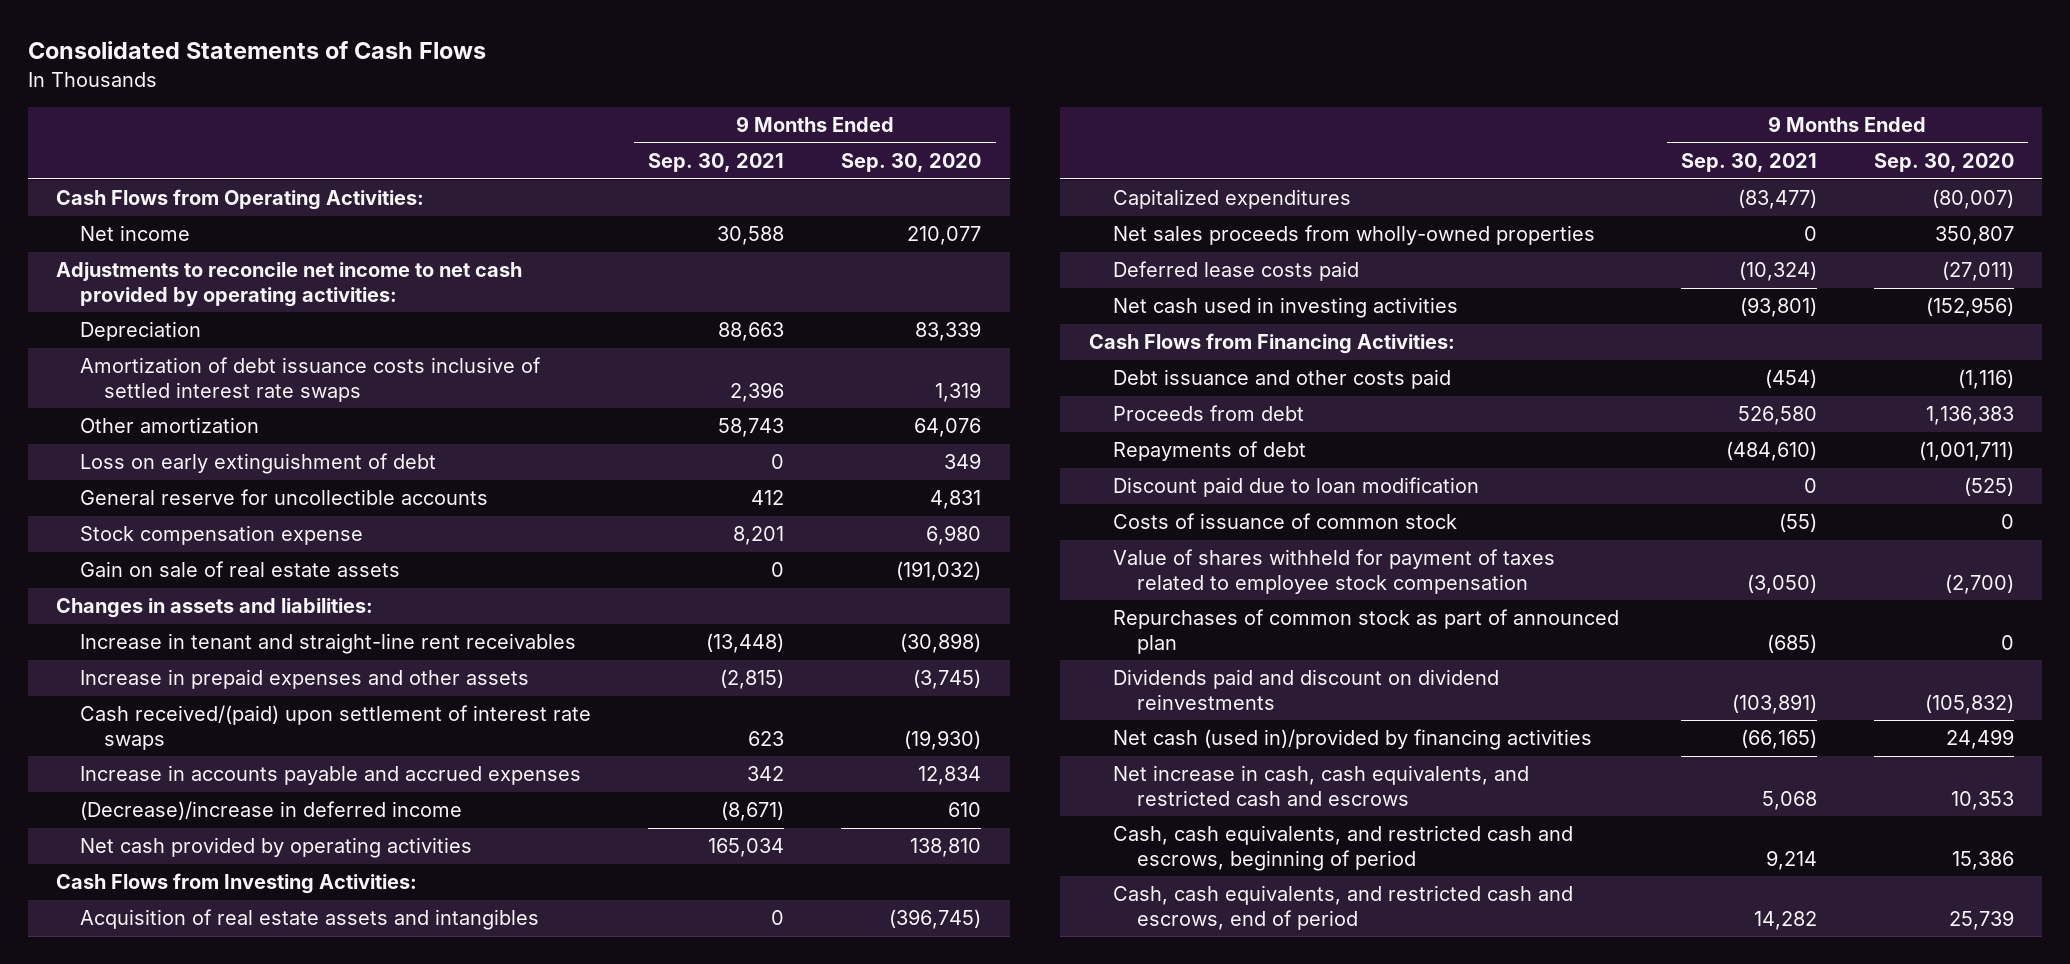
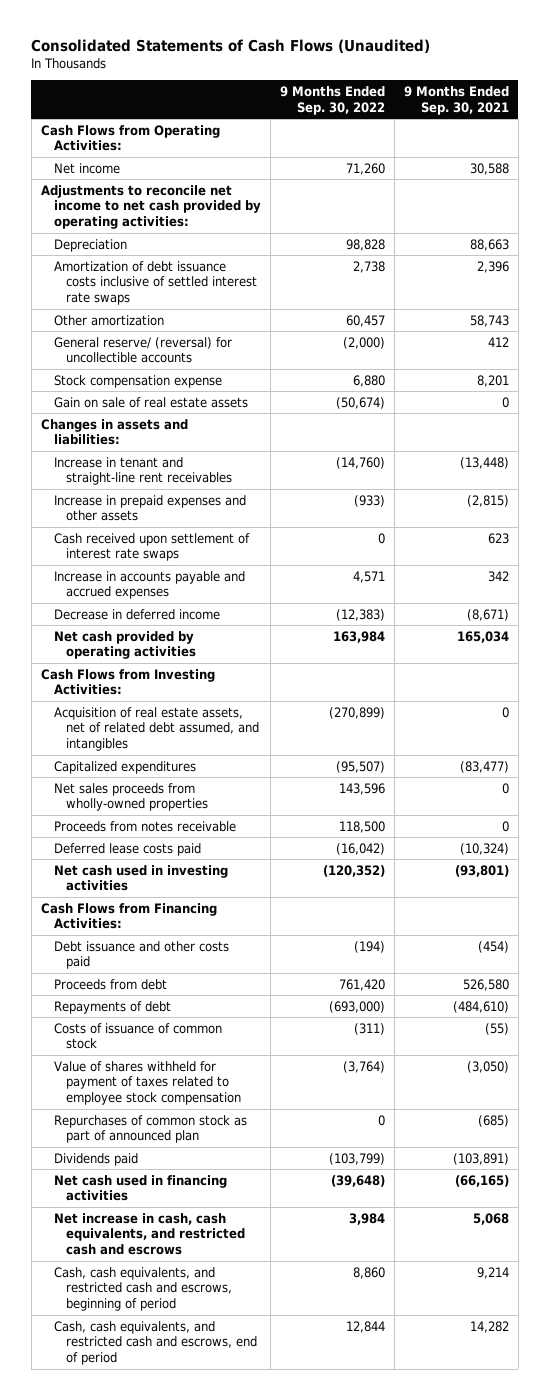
[27,41,486,60] Consolidated Statements of Cash Flows -> [31,38,431,53] Consolidated Statements of Cash Flows (Unaudited)
[841,153,982,173] Sep. 30, 2020 -> none
none -> [279,86,385,115] 9 Months Ended Sep. 30, 2022
[80,453,437,475] Loss on early extinguishment of debt -> none
[80,489,489,506] General reserve for uncollectible accounts -> [53,336,232,364] General reserve/ (reversal) for uncollectible accounts
[80,705,592,750] Cash received/(paid) upon settlement of interest rate swaps -> [53,532,250,562] Cash received upon settlement of interest rate swaps
[80,801,463,821] (Decrease)/increase in deferred income -> [53,608,220,620] Decrease in deferred income
[80,909,540,931] Acquisition of real estate assets and intangibles -> [53,706,260,752] Acquisition of real estate assets, net of related debt assumed, and intangibles
none -> [53,820,236,832] Proceeds from notes receivable
[1112,477,1479,498] Discount paid due to loan modification -> none
[1112,669,1499,710] Dividends paid and discount on dividend reinvestments -> [53,1152,138,1166] Dividends paid
[1112,729,1592,751] Net cash (used in)/provided by financing activities -> [53,1174,227,1202] Net cash used in financing activities

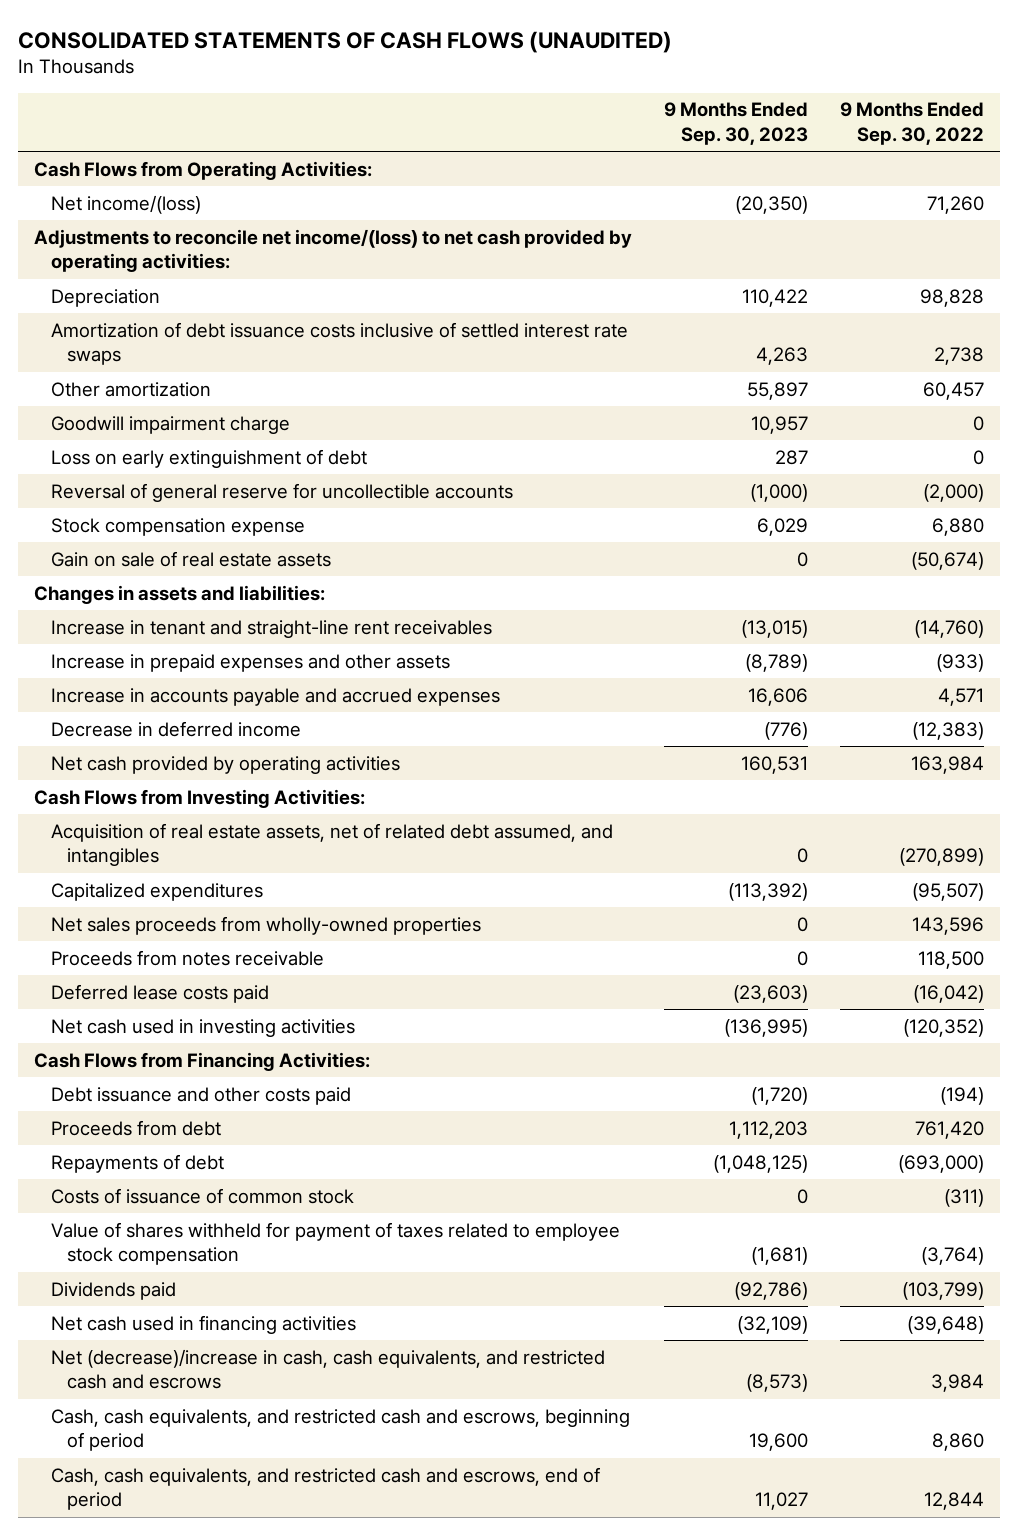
[31,38,431,53] Consolidated Statements of Cash Flows (Unaudited) -> [17,30,672,53] CONSOLIDATED STATEMENTS OF CASH FLOWS (UNAUDITED)
[403,86,509,115] 9 Months Ended Sep. 30, 2021 -> none
none -> [664,102,809,146] 9 Months Ended Sep. 30, 2023
[53,162,120,174] Net income -> [50,194,201,214] Net income/(loss)
[40,184,261,230] Adjustments to reconcile net income to net cash provided by operating activities: -> [33,228,632,273] Adjustments to reconcile net income/(loss) to net cash provided by operating activities:
none -> [50,415,290,434] Goodwill impairment charge
none -> [50,448,367,468] Loss on early extinguishment of debt
[53,336,232,364] General reserve/ (reversal) for uncollectible accounts -> [50,482,513,502] Reversal of general reserve for uncollectible accounts
[53,532,250,562] Cash received upon settlement of interest rate swaps -> none
[53,1114,247,1144] Repurchases of common stock as part of announced plan -> none
[53,1212,246,1256] Net increase in cash, cash equivalents, and restricted cash and escrows -> [50,1348,605,1390] Net (decrease)/increase in cash, cash equivalents, and restricted cash and escrows

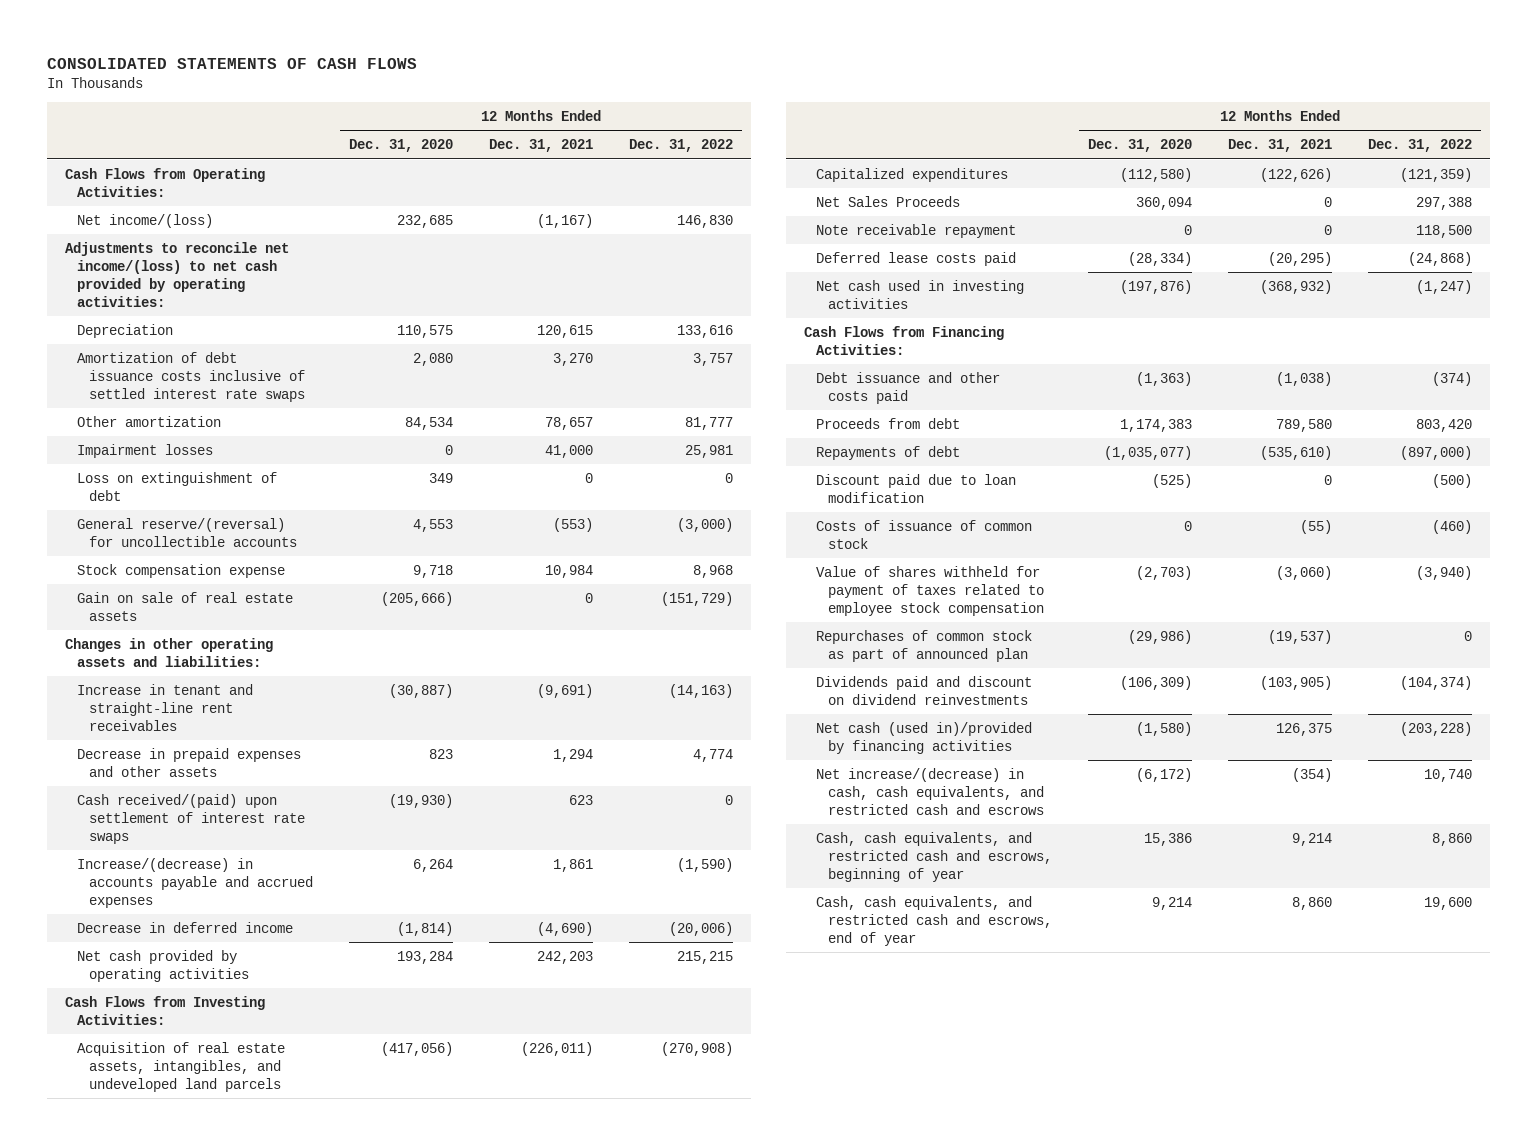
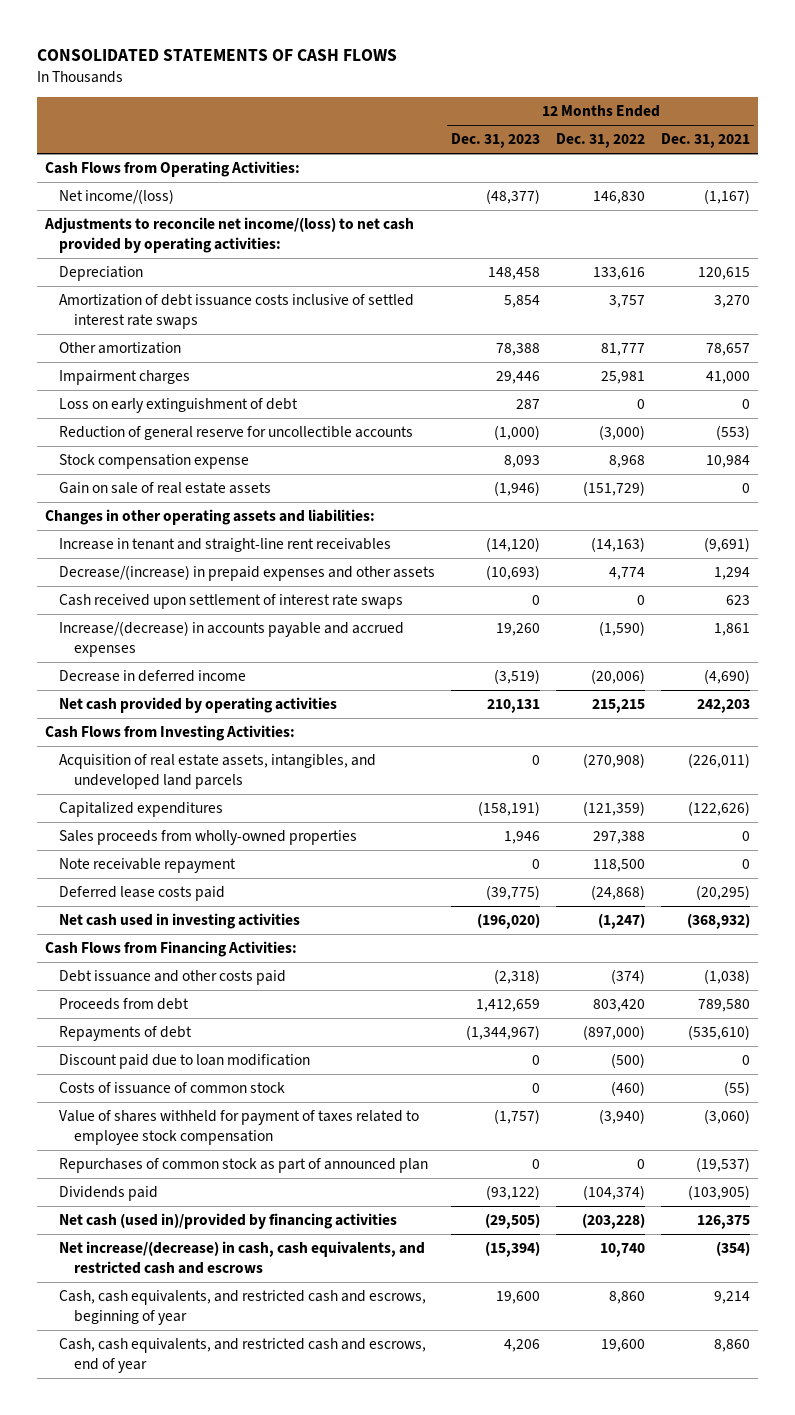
[349,139,454,153] Dec. 31, 2020 -> none
none -> [451,133,541,149] Dec. 31, 2023
[76,443,213,458] Impairment losses -> [59,370,191,386] Impairment charges
[76,471,277,501] Loss on extinguishment of debt -> [59,398,299,414] Loss on early extinguishment of debt
[76,517,298,547] General reserve/(reversal) for uncollectible accounts -> [59,426,414,441] Reduction of general reserve for uncollectible accounts
[76,747,301,777] Decrease in prepaid expenses and other assets -> [59,565,436,582] Decrease/(increase) in prepaid expenses and other assets
[76,793,306,844] Cash received/(paid) upon settlement of interest rate swaps -> [59,594,404,610] Cash received upon settlement of interest rate swaps
[816,195,961,207] Net Sales Proceeds -> [59,830,358,846] Sales proceeds from wholly-owned properties
[816,675,1033,705] Dividends paid and discount on dividend reinvestments -> [59,1186,159,1202] Dividends paid

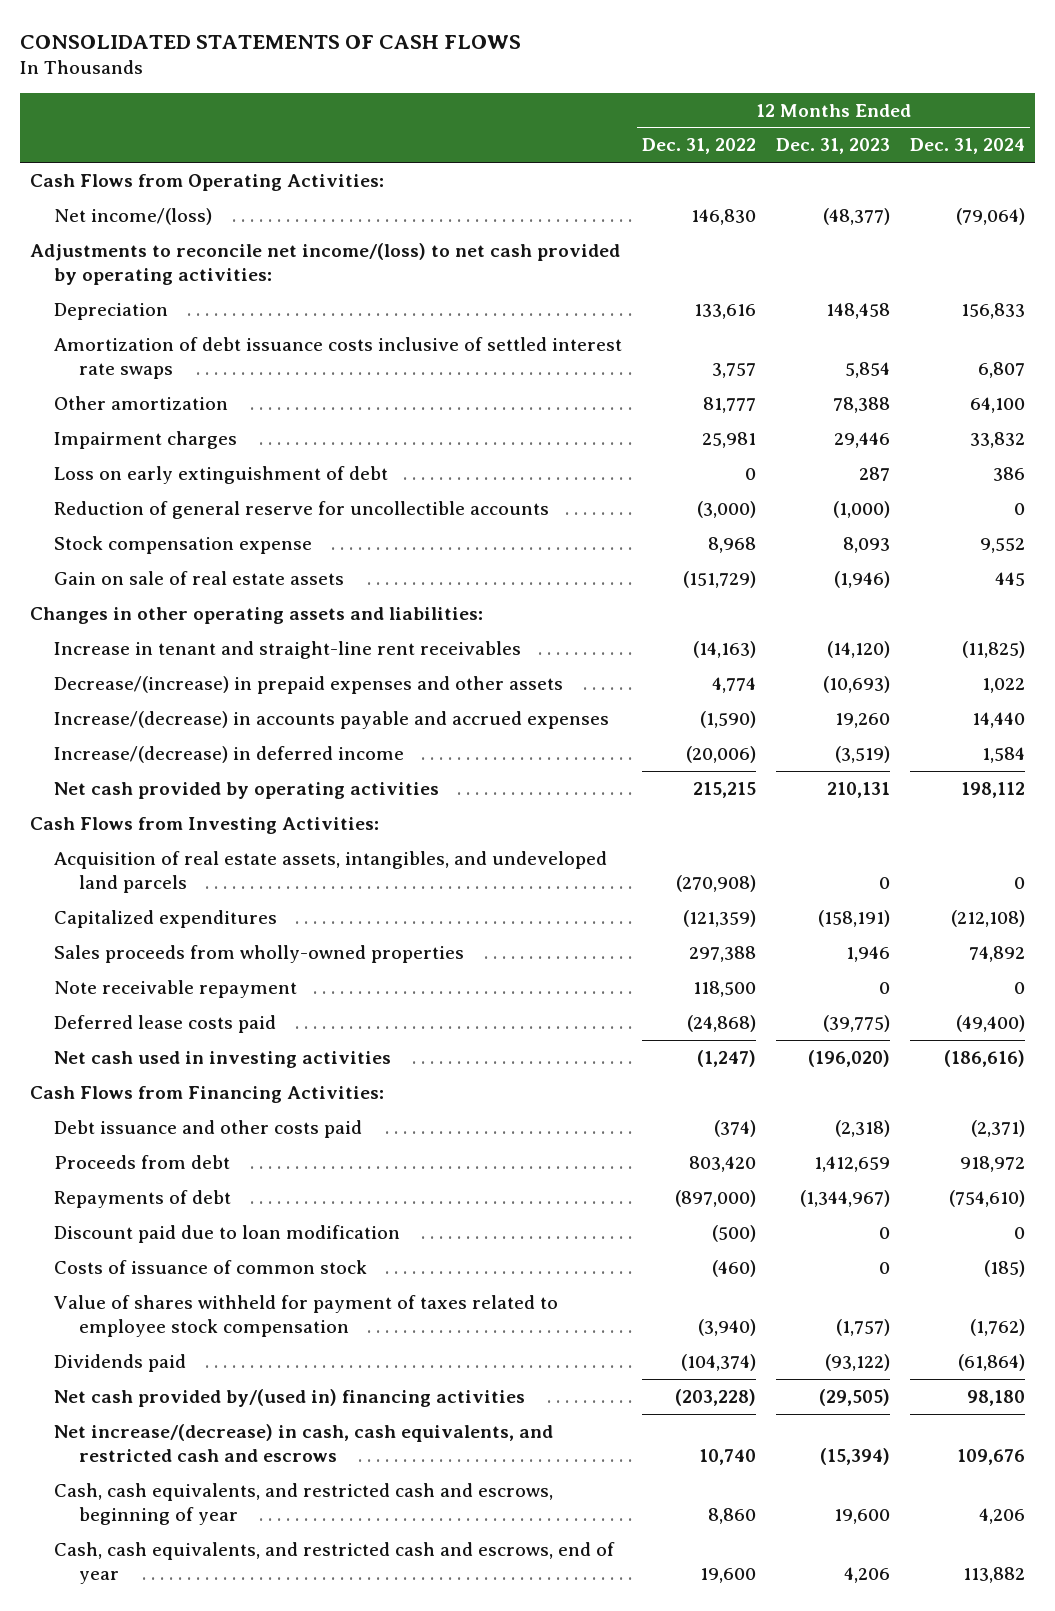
[660,133,750,149] Dec. 31, 2021 -> none
none -> [909,138,1025,155] Dec. 31, 2024
[59,594,404,610] Cash received upon settlement of interest rate swaps -> none
[59,670,247,683] Decrease in deferred income -> [54,745,405,763] Increase/(decrease) in deferred income
[59,1158,429,1174] Repurchases of common stock as part of announced plan -> none
[59,1213,398,1230] Net cash (used in)/provided by financing activities -> [54,1388,526,1407] Net cash provided by/(used in) financing activities

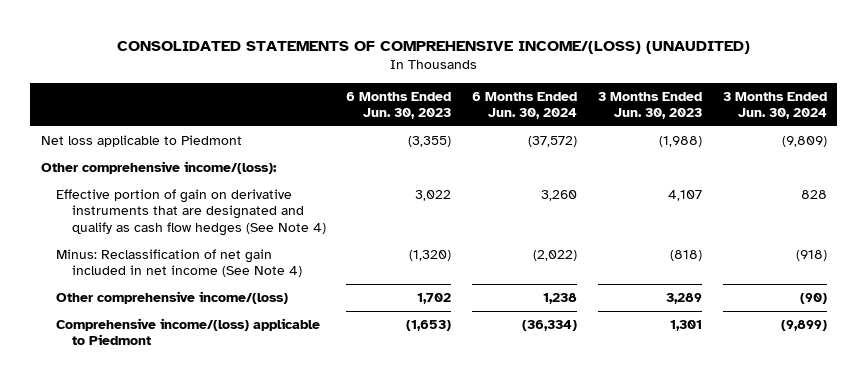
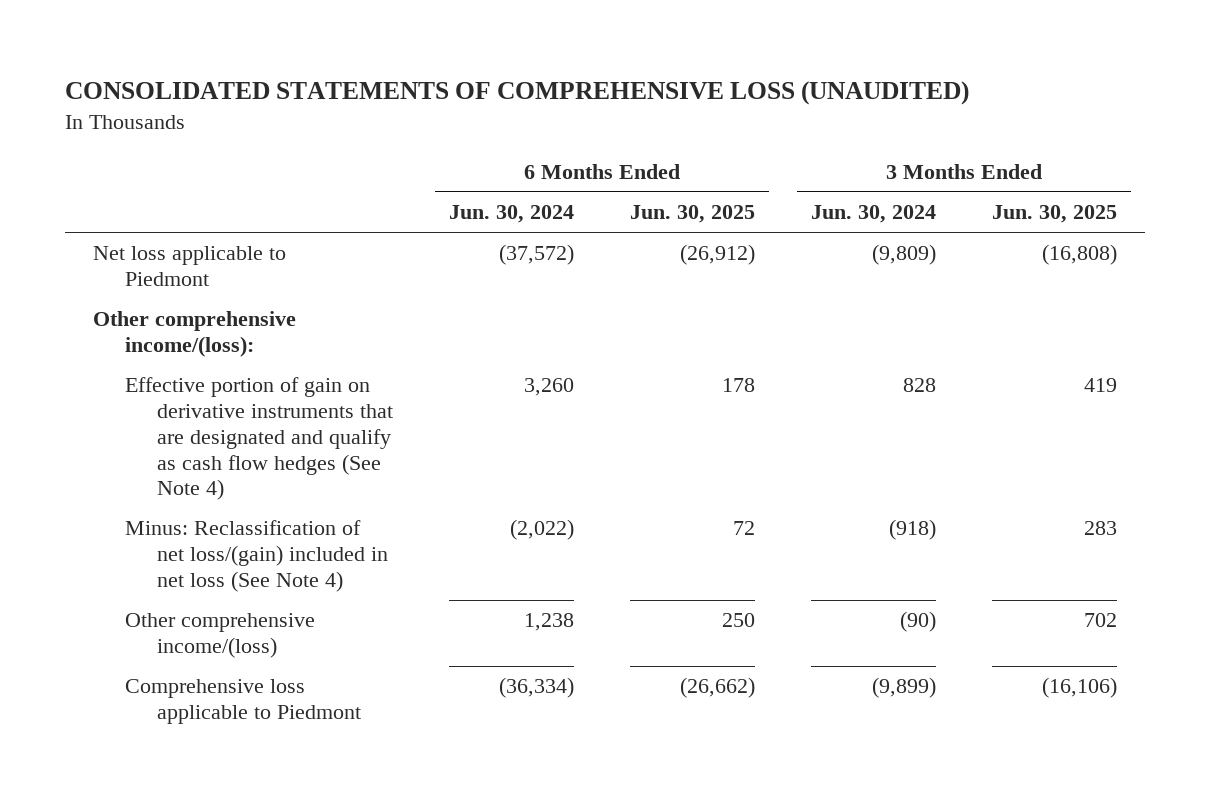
[116,41,750,55] CONSOLIDATED STATEMENTS OF COMPREHENSIVE INCOME/(LOSS) (UNAUDITED) -> [64,81,969,106] CONSOLIDATED STATEMENTS OF COMPREHENSIVE LOSS (UNAUDITED)
[346,91,452,120] 6 Months Ended Jun. 30, 2023 -> none
[597,91,702,120] 3 Months Ended Jun. 30, 2023 -> none
none -> [629,205,755,224] Jun. 30, 2025
none -> [991,205,1117,224] Jun. 30, 2025
[56,248,302,278] Minus: Reclassification of net gain included in net income (See Note 4) -> [124,520,388,592] Minus: Reclassification of net loss/(gain) included in net loss (See Note 4)
[56,317,321,346] Comprehensive income/(loss) applicable to Piedmont -> [124,679,361,725] Comprehensive loss applicable to Piedmont

